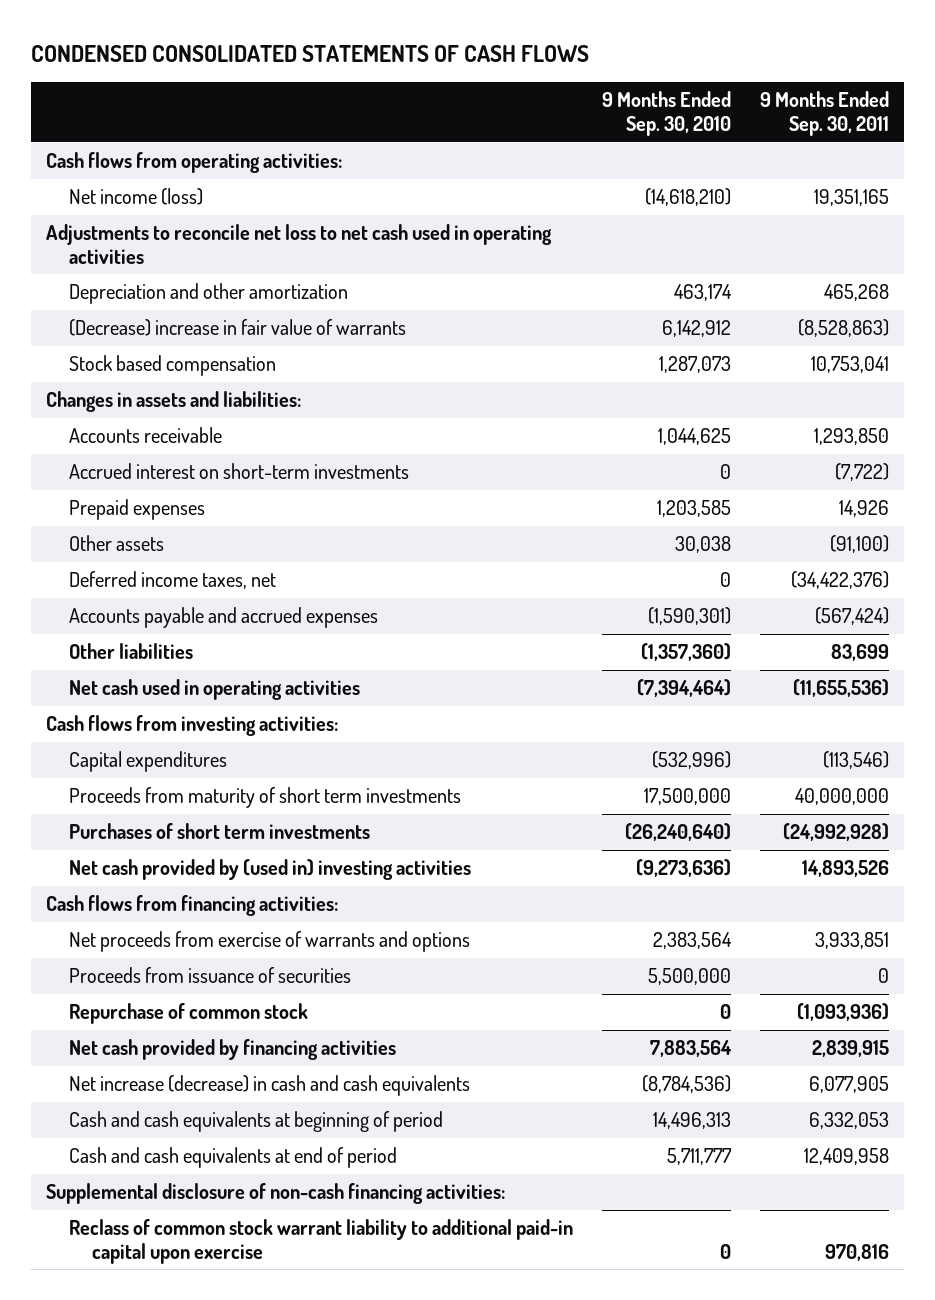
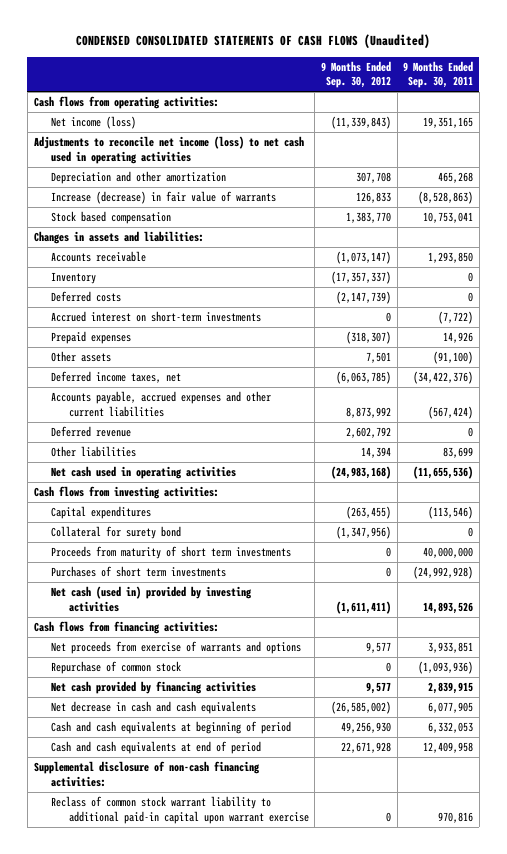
[31,45,590,63] CONDENSED CONSOLIDATED STATEMENTS OF CASH FLOWS -> [76,34,431,49] CONDENSED CONSOLIDATED STATEMENTS OF CASH FLOWS (Unaudited)
[602,91,732,136] 9 Months Ended Sep. 30, 2010 -> none
none -> [320,60,391,89] 9 Months Ended Sep. 30, 2012
[45,224,552,264] Adjustments to reconcile net loss to net cash used in operating activities -> [33,135,304,164] Adjustments to reconcile net income (loss) to net cash used in operating activities
[68,319,406,337] (Decrease) increase in fair value of warrants -> [51,190,277,204] Increase (decrease) in fair value of warrants
none -> [51,271,97,284] Inventory
none -> [51,290,122,302] Deferred costs
[68,607,378,629] Accounts payable and accrued expenses -> [51,390,272,417] Accounts payable, accrued expenses and other current liabilities
none -> [51,425,132,437] Deferred revenue
none -> [51,525,182,539] Collateral for surety bond
[68,859,471,881] Net cash provided by (used in) investing activities -> [51,585,253,612] Net cash (used in) provided by investing activities
[68,967,351,984] Proceeds from issuance of securities -> none
[68,1075,470,1097] Net increase (decrease) in cash and cash equivalents -> [51,700,257,714] Net decrease in cash and cash equivalents
[68,1219,573,1264] Reclass of common stock warrant liability to additional paid-in capital upon exercise -> [51,795,309,824] Reclass of common stock warrant liability to additional paid-in capital upon warrant exercise

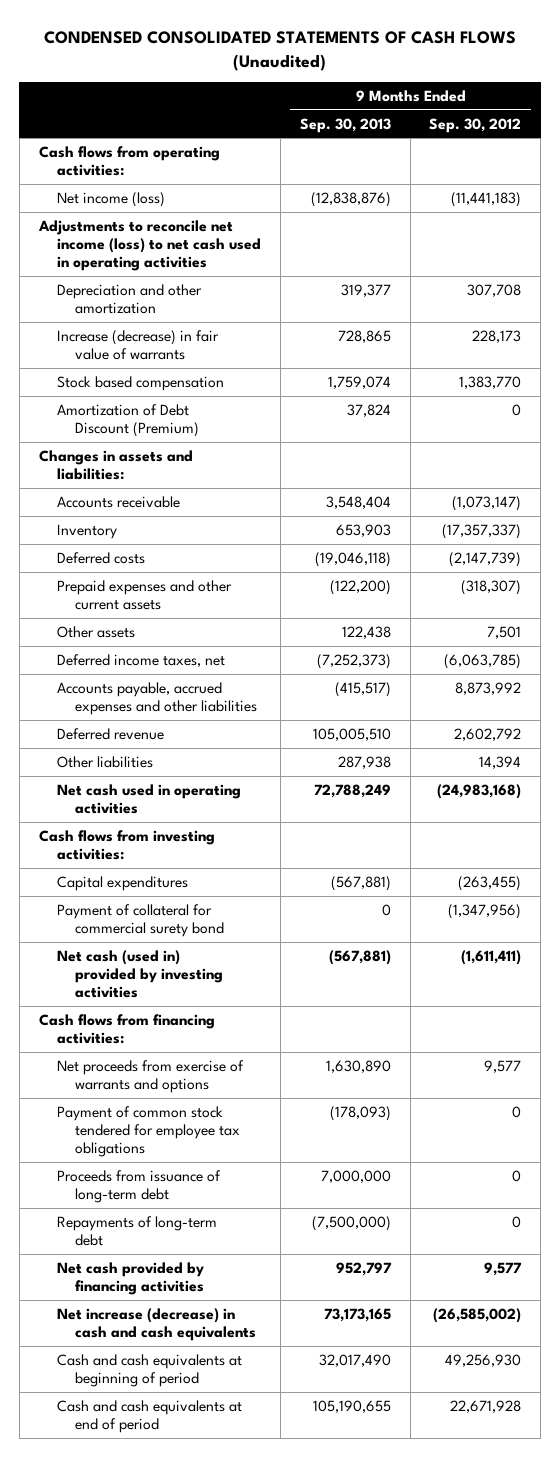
[403,60,474,89] 9 Months Ended Sep. 30, 2011 -> none
none -> [299,117,391,133] Sep. 30, 2013
[330,115,391,129] (11,339,843) -> [451,191,522,207] (11,441,183)
[355,191,391,203] 126,833 -> [472,329,522,343] 228,173
none -> [56,403,199,438] Amortization of Debt Discount (Premium)
[51,310,262,322] Accrued interest on short-term investments -> none
[51,330,132,344] Prepaid expenses -> [56,579,232,611] Prepaid expenses and other current assets
[51,390,272,417] Accounts payable, accrued expenses and other current liabilities -> [56,681,257,716] Accounts payable, accrued expenses and other liabilities
[51,545,292,559] Proceeds from maturity of short term investments -> none
[51,565,227,577] Purchases of short term investments -> none
[51,525,182,539] Collateral for surety bond -> [56,903,224,938] Payment of collateral for commercial surety bond
[51,660,182,674] Repurchase of common stock -> none
none -> [56,1105,240,1158] Payment of common stock tendered for employee tax obligations
none -> [56,1169,221,1204] Proceeds from issuance of long-term debt
none -> [56,1215,217,1247] Repayments of long-term debt
[51,700,257,714] Net decrease in cash and cash equivalents -> [56,1307,256,1342] Net increase (decrease) in cash and cash equivalents
[33,760,260,787] Supplemental disclosure of non-cash financing activities: -> none
[51,795,309,824] Reclass of common stock warrant liability to additional paid-in capital upon warrant exercise -> none

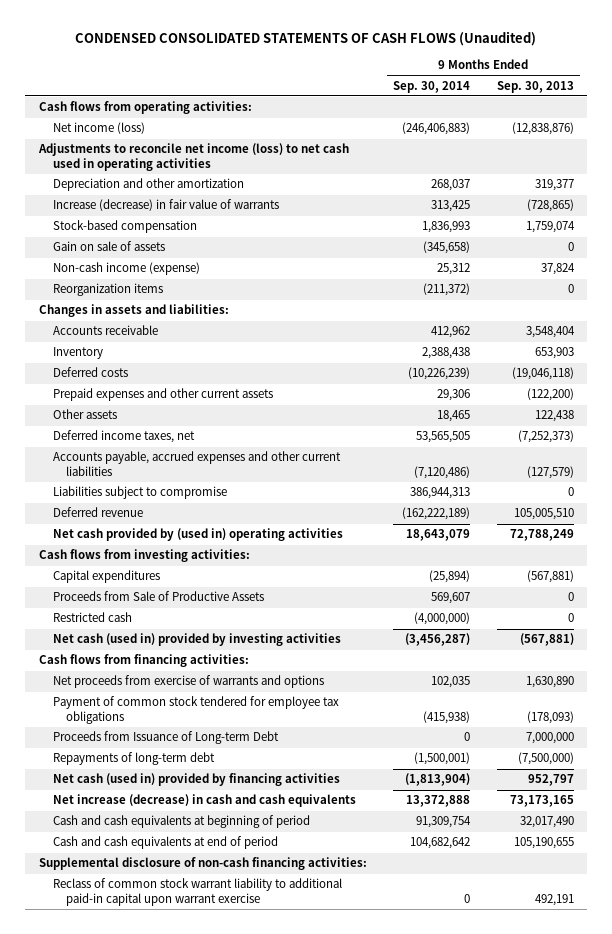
[429,117,522,133] Sep. 30, 2012 -> none
none -> [393,80,471,93] Sep. 30, 2014
[337,329,391,343] 728,865 -> [526,199,574,213] (728,865)
[56,375,224,391] Stock based compensation -> [52,220,197,234] Stock-based compensation
none -> [52,241,165,252] Gain on sale of assets
[56,403,199,438] Amortization of Debt Discount (Premium) -> [52,262,200,276] Non-cash income (expense)
none -> [52,283,163,297] Reorganization items
[56,681,257,716] Accounts payable, accrued expenses and other liabilities -> [52,451,341,477] Accounts payable, accrued expenses and other current liabilities
[334,681,391,697] (415,517) -> [526,466,574,480] (127,579)
none -> [52,486,227,500] Liabilities subject to compromise
[56,755,153,768] Other liabilities -> none
[56,783,241,815] Net cash used in operating activities -> [52,528,343,542] Net cash provided by (used in) operating activities
[56,903,224,938] Payment of collateral for commercial surety bond -> none
none -> [52,591,264,602] Proceeds from Sale of Productive Assets
none -> [52,612,132,623] Restricted cash
[56,1169,221,1204] Proceeds from issuance of long-term debt -> [52,731,279,745] Proceeds from Issuance of Long-term Debt
[56,1261,204,1296] Net cash provided by financing activities -> [52,773,340,787] Net cash (used in) provided by financing activities
none -> [38,857,367,871] Supplemental disclosure of non-cash financing activities:
none -> [52,878,342,907] Reclass of common stock warrant liability to additional paid-in capital upon warrant exercise

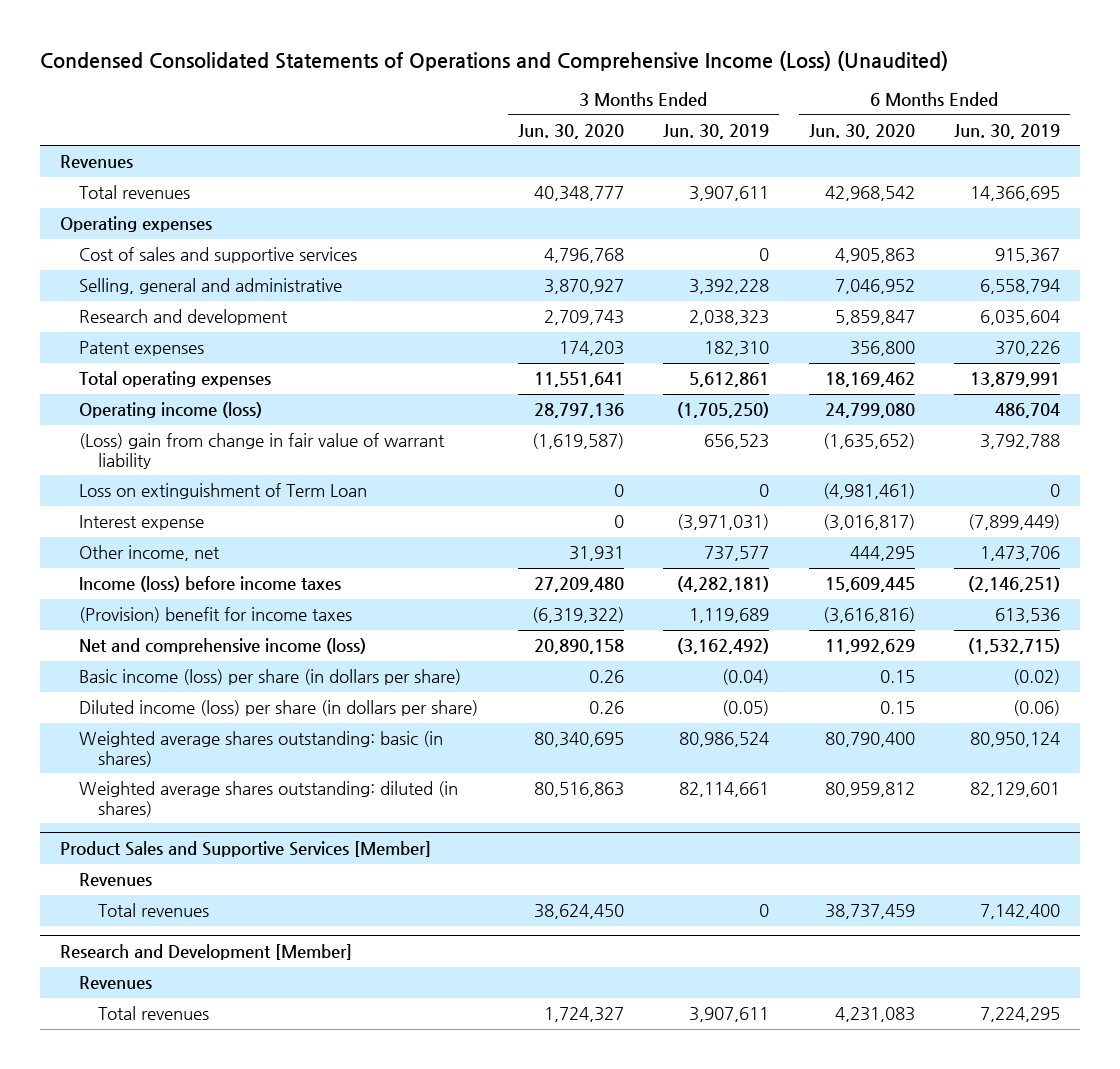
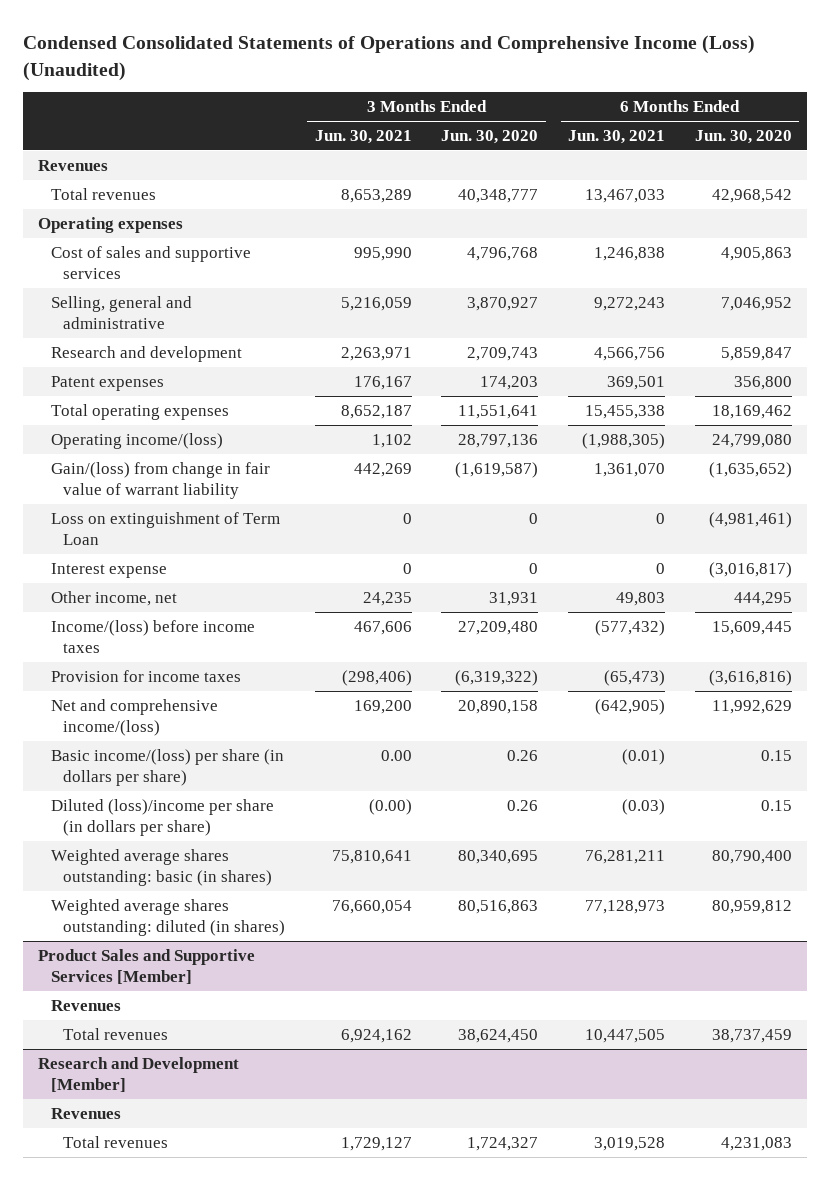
[663,123,770,139] Jun. 30, 2019 -> none
[954,123,1061,139] Jun. 30, 2019 -> none
none -> [314,129,412,144] Jun. 30, 2021
none -> [568,129,666,144] Jun. 30, 2021
[79,402,263,419] Operating income (loss) -> [50,432,223,449] Operating income/(loss)
[79,433,446,470] (Loss) gain from change in fair value of warrant liability -> [50,461,270,499] Gain/(loss) from change in fair value of warrant liability
[79,576,342,593] Income (loss) before income taxes -> [50,619,255,653] Income/(loss) before income taxes
[79,607,353,624] (Provision) benefit for income taxes -> [50,669,241,682] Provision for income taxes
[79,638,367,655] Net and comprehensive income (loss) -> [50,698,218,736] Net and comprehensive income/(loss)
[79,669,462,686] Basic income (loss) per share (in dollars per share) -> [50,748,284,786] Basic income/(loss) per share (in dollars per share)
[79,700,479,717] Diluted income (loss) per share (in dollars per share) -> [50,798,274,836] Diluted (loss)/income per share (in dollars per share)

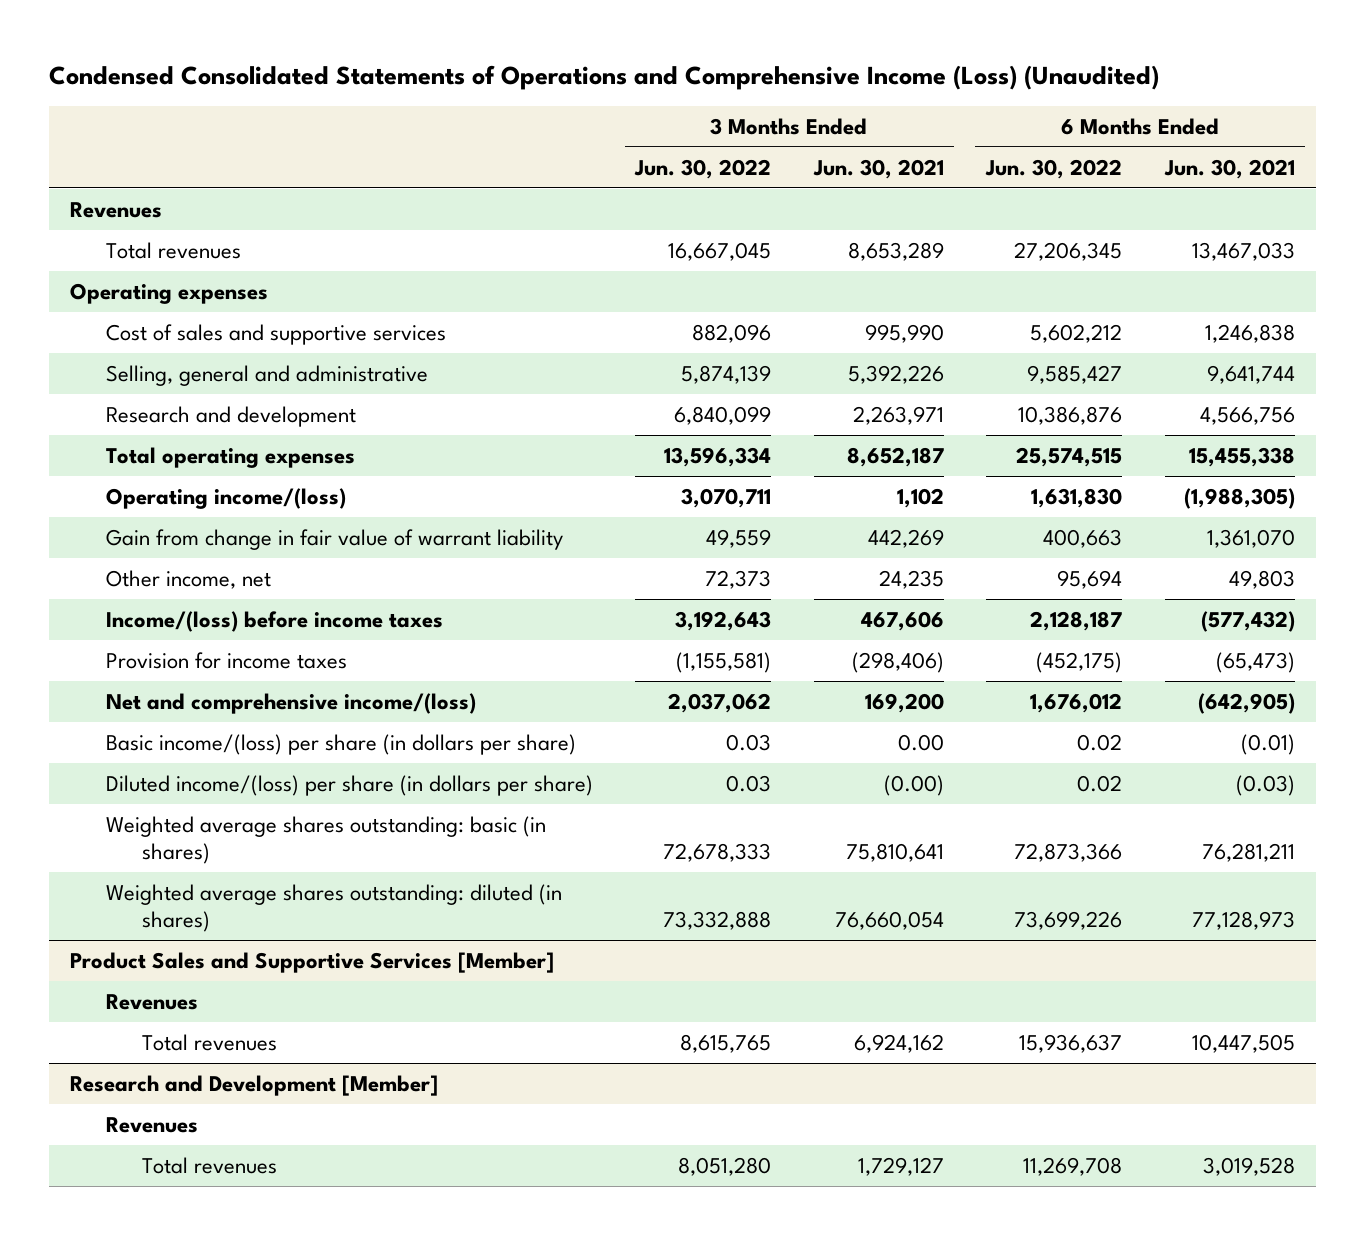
[441,129,539,144] Jun. 30, 2020 -> none
[694,129,792,144] Jun. 30, 2020 -> none
none -> [634,158,772,179] Jun. 30, 2022
none -> [985,158,1123,179] Jun. 30, 2022
[340,296,412,311] 5,216,059 -> [847,364,944,384] 5,392,226
[594,296,666,311] 9,272,243 -> [1206,364,1295,384] 9,641,744
[50,375,164,391] Patent expenses -> none
[50,511,280,545] Loss on extinguishment of Term Loan -> none
[50,562,167,578] Interest expense -> none
[50,461,270,499] Gain/(loss) from change in fair value of warrant liability -> [105,528,563,550] Gain from change in fair value of warrant liability
[50,798,274,836] Diluted (loss)/income per share (in dollars per share) -> [105,774,593,796] Diluted income/(loss) per share (in dollars per share)

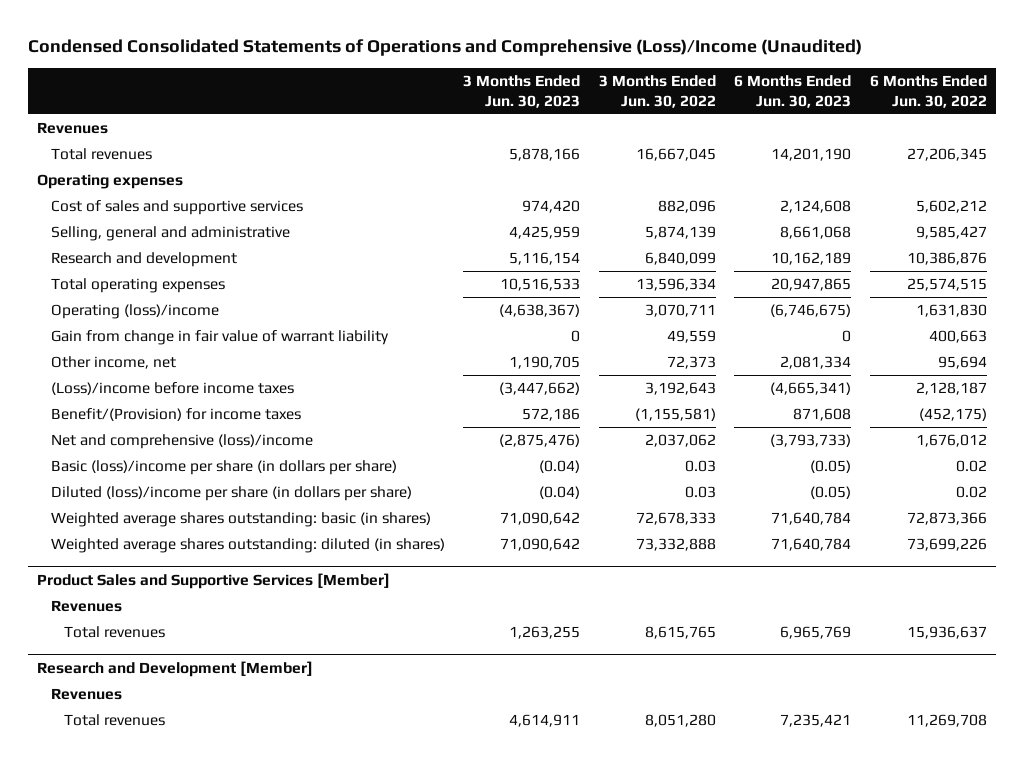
[48,64,1159,90] Condensed Consolidated Statements of Operations and Comprehensive Income (Loss) (Unaudited) -> [28,39,863,57] Condensed Consolidated Statements of Operations and Comprehensive (Loss)/Income (Unaudited)
[812,158,944,179] Jun. 30, 2021 -> none
[1163,158,1295,179] Jun. 30, 2021 -> none
none -> [463,75,581,108] 3 Months Ended Jun. 30, 2023
none -> [734,75,852,108] 6 Months Ended Jun. 30, 2023
[105,487,346,509] Operating income/(loss) -> [50,304,219,320] Operating (loss)/income
[105,610,443,632] Income/(loss) before income taxes -> [50,382,294,396] (Loss)/income before income taxes
[105,651,347,669] Provision for income taxes -> [50,408,301,422] Benefit/(Provision) for income taxes
[105,692,476,714] Net and comprehensive income/(loss) -> [50,434,313,450] Net and comprehensive (loss)/income
[105,733,576,755] Basic income/(loss) per share (in dollars per share) -> [50,460,397,476] Basic (loss)/income per share (in dollars per share)
[105,774,593,796] Diluted income/(loss) per share (in dollars per share) -> [50,486,412,502] Diluted (loss)/income per share (in dollars per share)

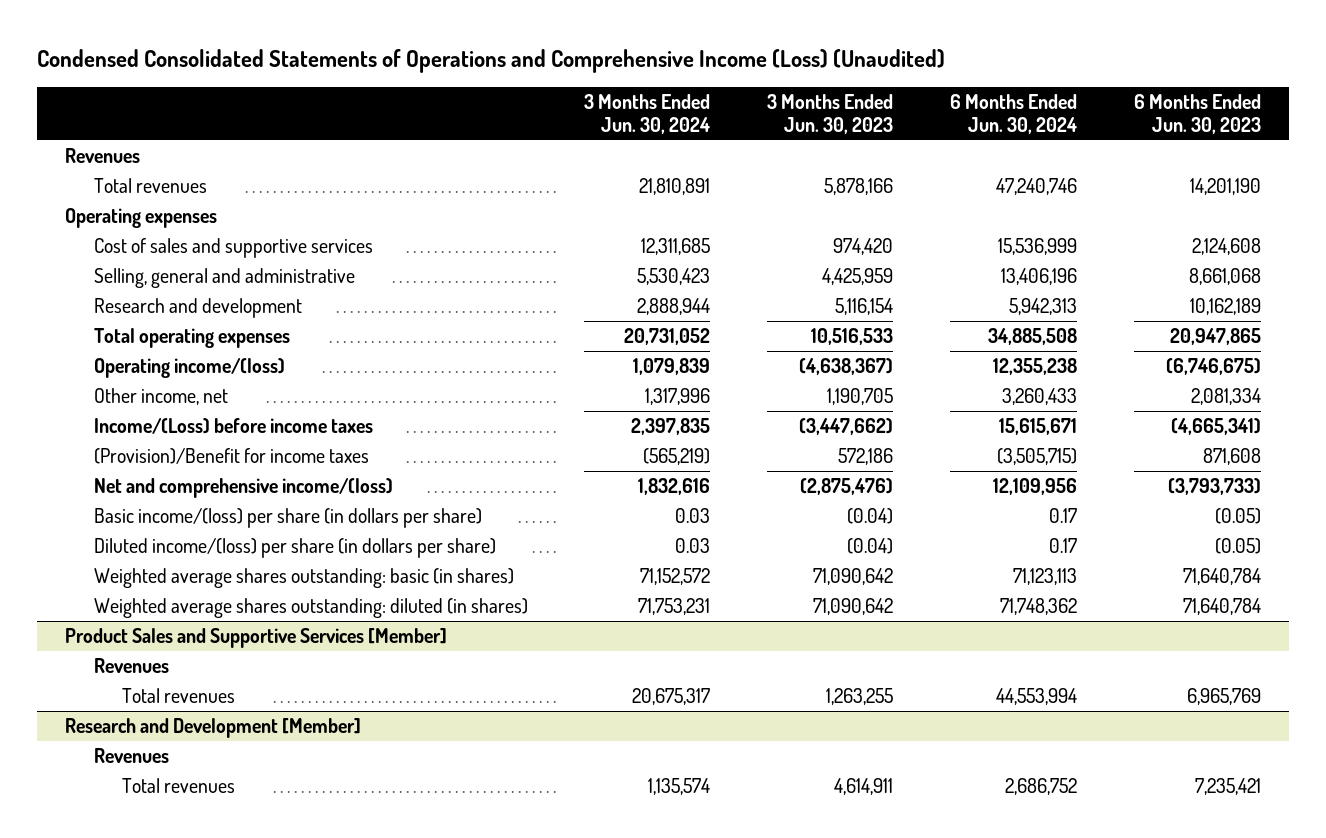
[28,39,863,57] Condensed Consolidated Statements of Operations and Comprehensive (Loss)/Income (Unaudited) -> [36,49,945,74] Condensed Consolidated Statements of Operations and Comprehensive Income (Loss) (Unaudited)
[598,75,716,108] 3 Months Ended Jun. 30, 2022 -> none
[869,75,987,108] 6 Months Ended Jun. 30, 2022 -> none
none -> [584,94,711,134] 3 Months Ended Jun. 30, 2024
none -> [950,94,1078,134] 6 Months Ended Jun. 30, 2024
[50,330,389,346] Gain from change in fair value of warrant liability -> none
[50,304,219,320] Operating (loss)/income -> [93,358,285,379] Operating income/(loss)
[50,382,294,396] (Loss)/income before income taxes -> [93,418,373,435] Income/(Loss) before income taxes
[50,408,301,422] Benefit/(Provision) for income taxes -> [93,448,369,465] (Provision)/Benefit for income taxes
[50,434,313,450] Net and comprehensive (loss)/income -> [93,478,393,499] Net and comprehensive income/(loss)
[50,460,397,476] Basic (loss)/income per share (in dollars per share) -> [93,508,482,529] Basic income/(loss) per share (in dollars per share)
[50,486,412,502] Diluted (loss)/income per share (in dollars per share) -> [93,538,496,559] Diluted income/(loss) per share (in dollars per share)

